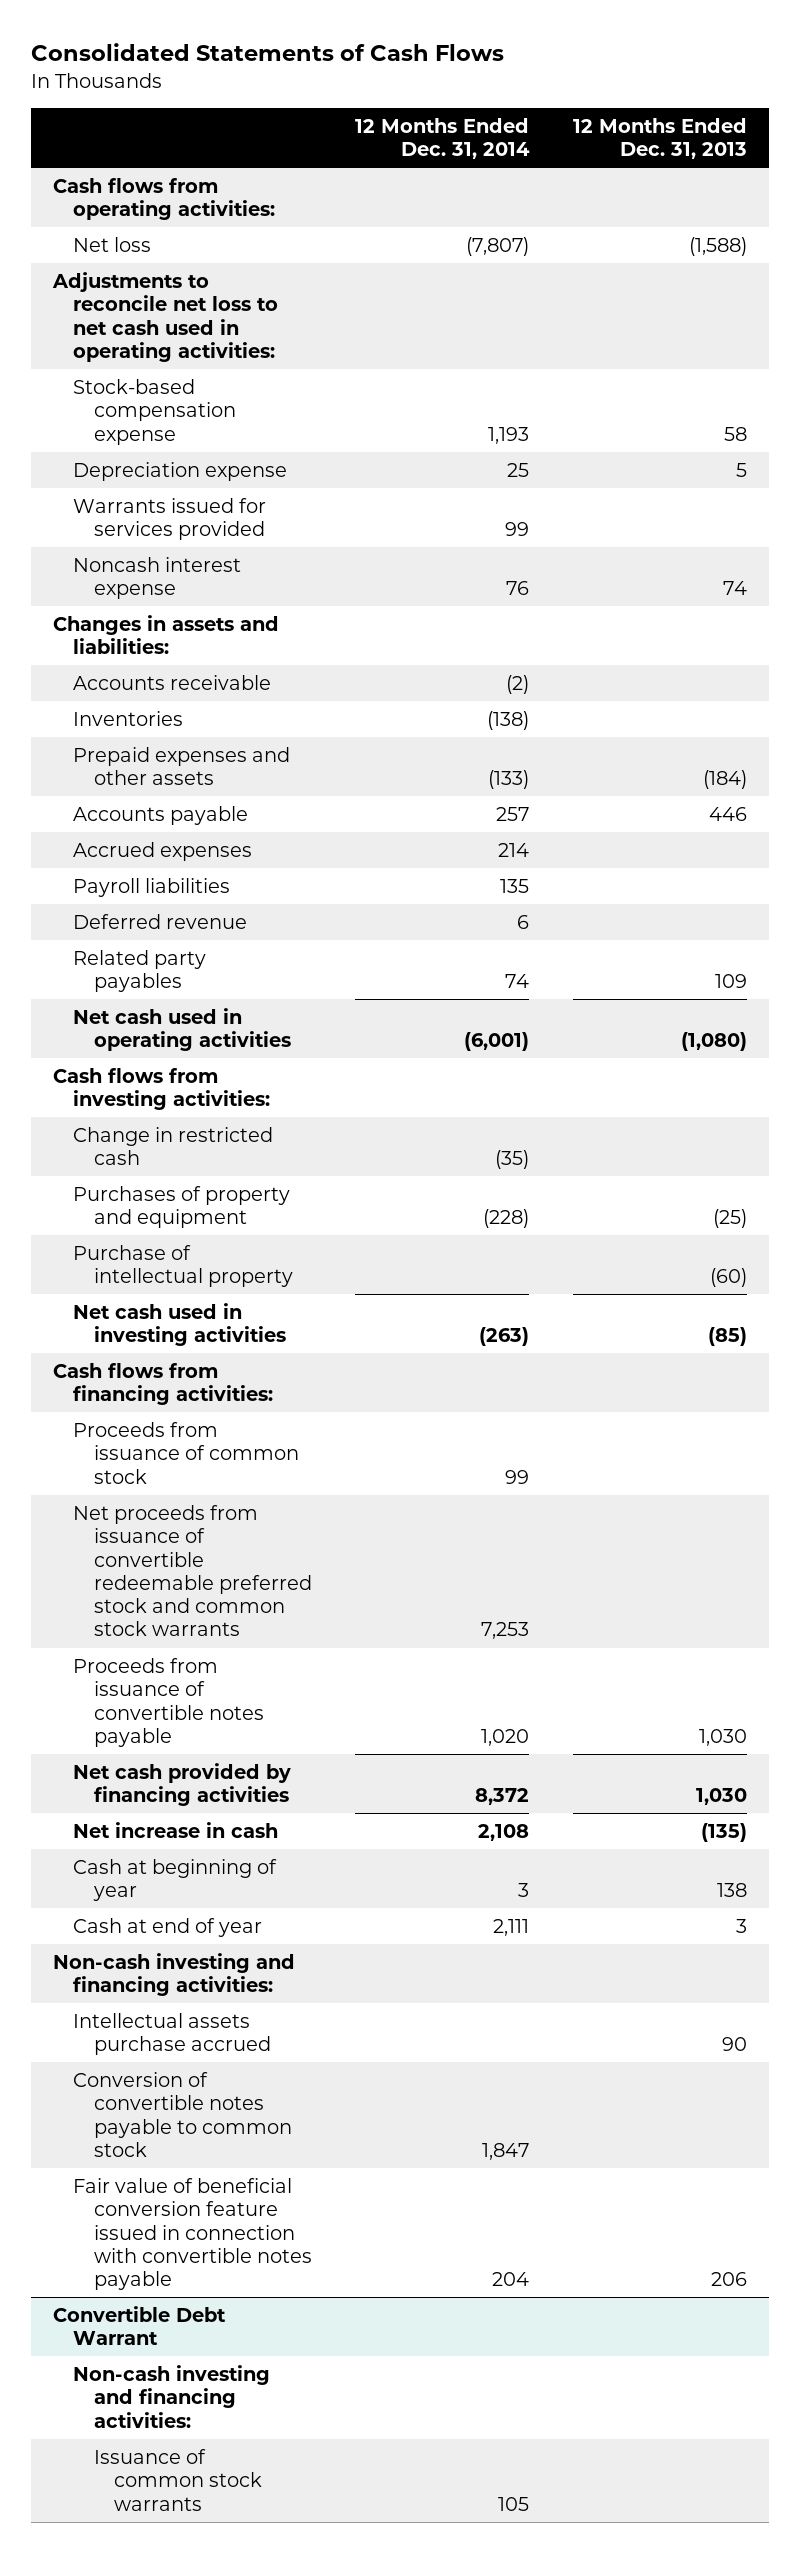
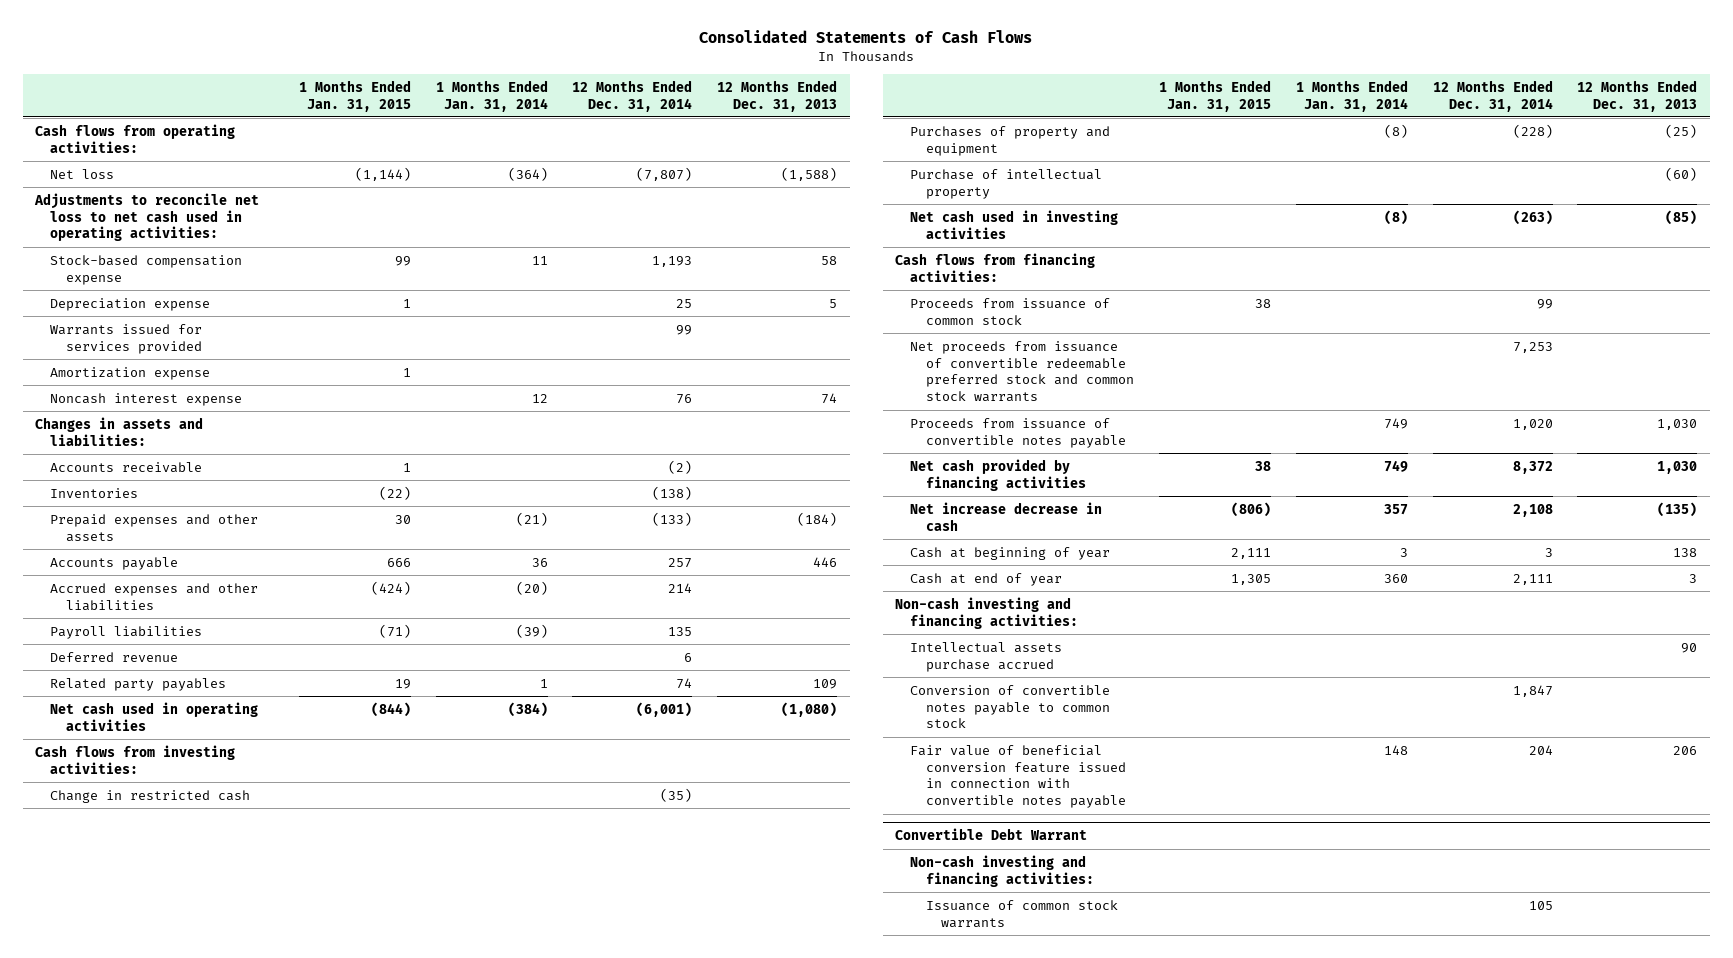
none -> [298,79,411,112] 1 Months Ended Jan. 31, 2015
none -> [435,79,548,112] 1 Months Ended Jan. 31, 2014
none -> [50,366,211,380] Amortization expense
[73,841,253,861] Accrued expenses -> [50,582,259,611] Accrued expenses and other liabilities
[73,1821,279,1838] Net increase in cash -> [910,501,1103,531] Net increase decrease in cash

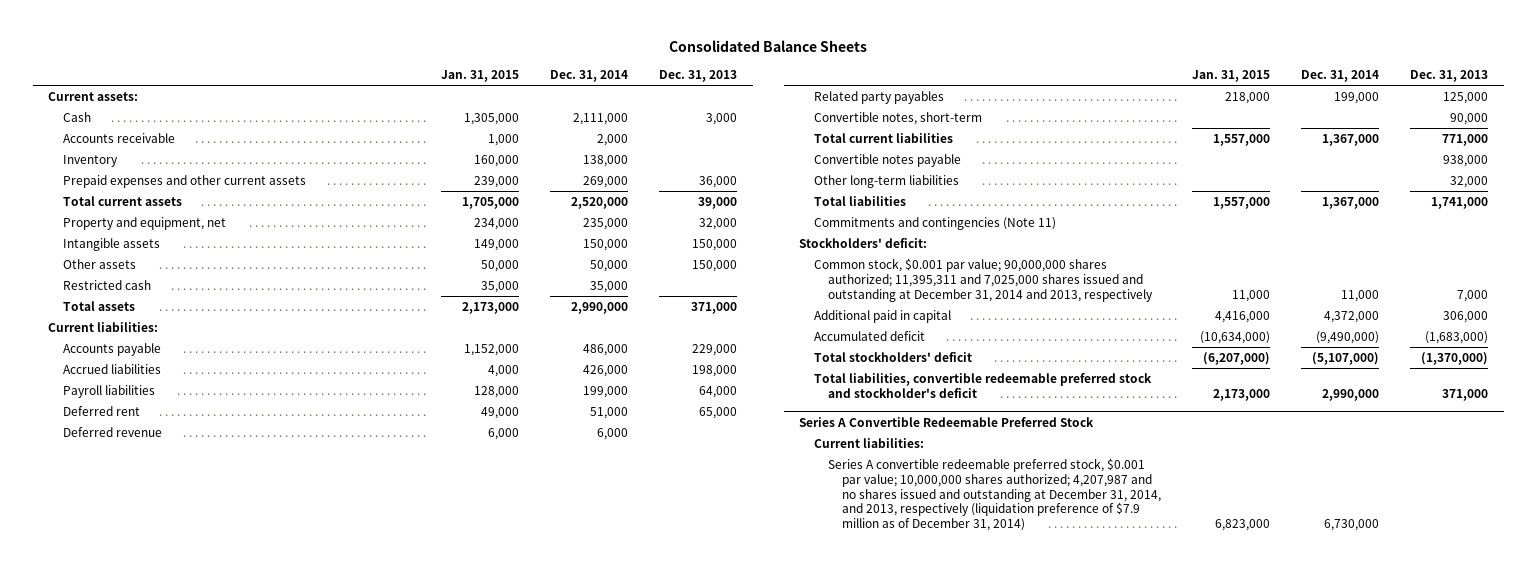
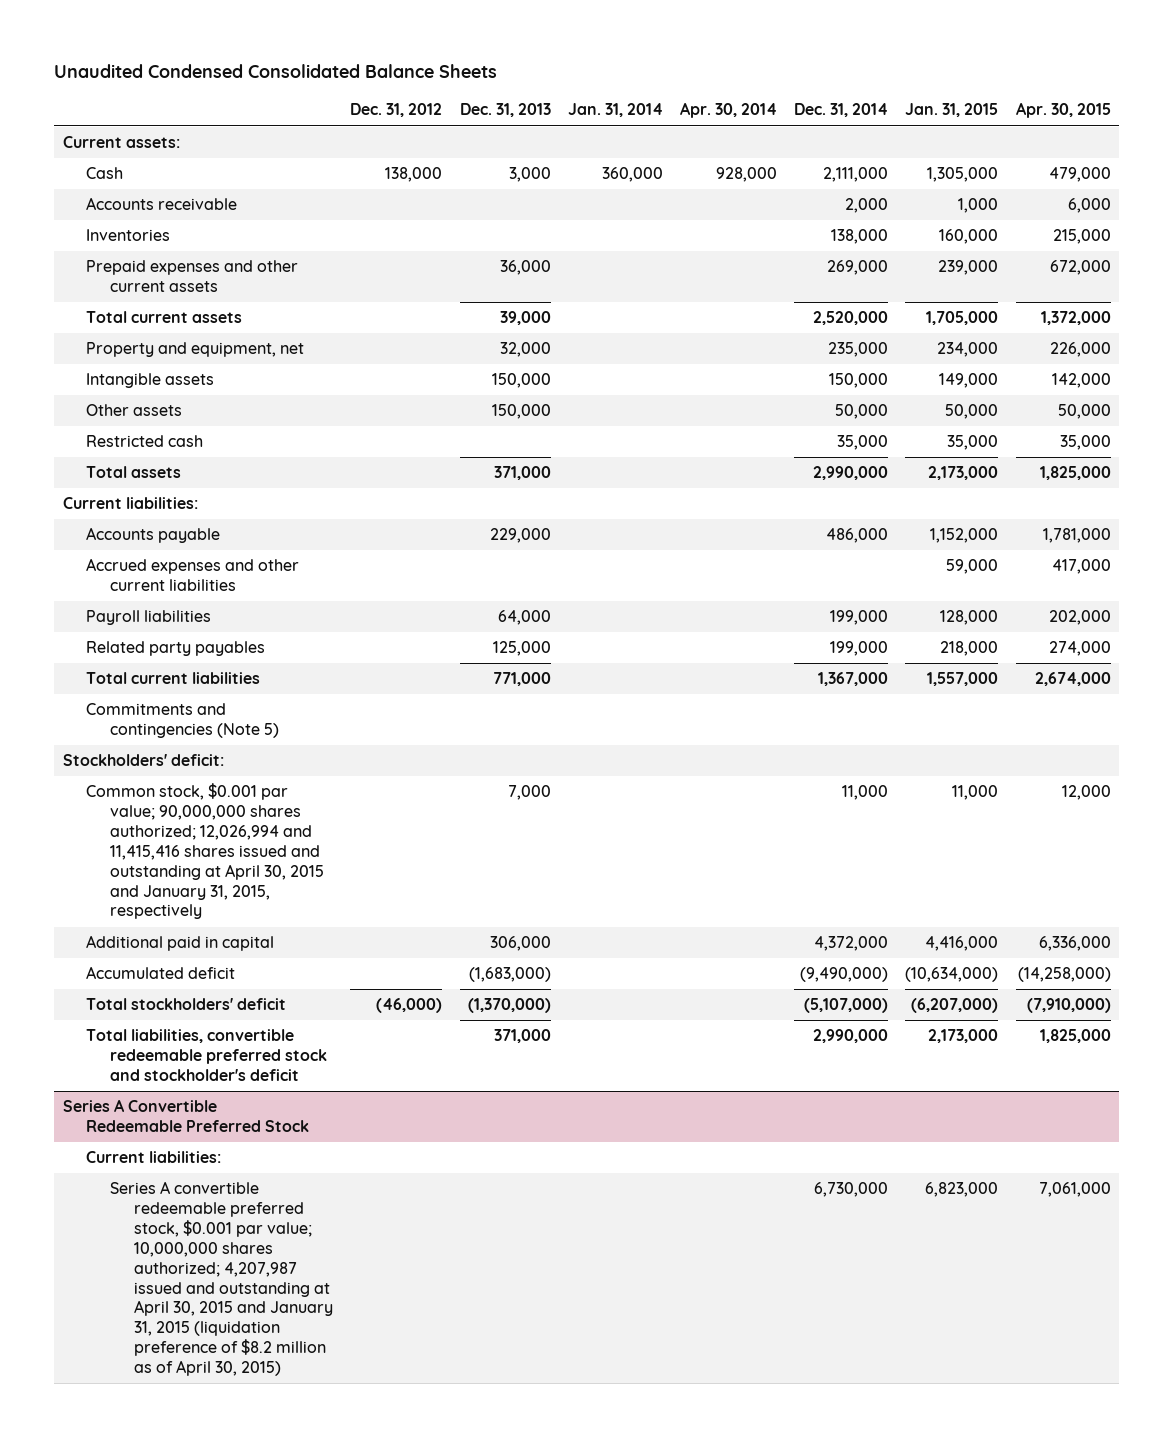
[669,39,868,52] Consolidated Balance Sheets -> [53,64,497,79] Unaudited Condensed Consolidated Balance Sheets
none -> [350,103,443,118] Dec. 31, 2012
none -> [567,103,663,118] Jan. 31, 2014
none -> [680,102,778,119] Apr. 30, 2014
none -> [1015,102,1111,119] Apr. 30, 2015
[62,155,118,168] Inventory -> [86,229,171,242] Inventories
[62,364,161,375] Accrued liabilities -> none
none -> [86,558,300,592] Accrued expenses and other current liabilities
[62,406,140,417] Deferred rent -> none
[62,427,162,438] Deferred revenue -> none
[813,112,982,126] Convertible notes, short-term -> none
[813,154,961,168] Convertible notes payable -> none
[813,175,959,189] Other long-term liabilities -> none
[813,196,906,207] Total liabilities -> none
[813,217,1056,231] Commitments and contingencies (Note 11) -> [86,703,280,739] Commitments and contingencies (Note 5)
[813,258,1153,302] Common stock, $0.001 par value; 90,000,000 shares authorized; 11,395,311 and 7,025,000 shares issued and outstanding at December 31, 2014 and 2013, respectively -> [86,783,325,920] Common stock, $0.001 par value; 90,000,000 shares authorized; 12,026,994 and 11,415,416 shares issued and outstanding at April 30, 2015 and January 31, 2015, respectively
[827,458,1162,532] Series A convertible redeemable preferred stock, $0.001 par value; 10,000,000 shares authorized; 4,207,987 and no shares issued and outstanding at December 31, 2014, and 2013, respectively (liquidation preference of $7.9 million as of December 31, 2014) -> [110,1181,334,1377] Series A convertible redeemable preferred stock, $0.001 par value; 10,000,000 shares authorized; 4,207,987 issued and outstanding at April 30, 2015 and January 31, 2015 (liquidation preference of $8.2 million as of April 30, 2015)

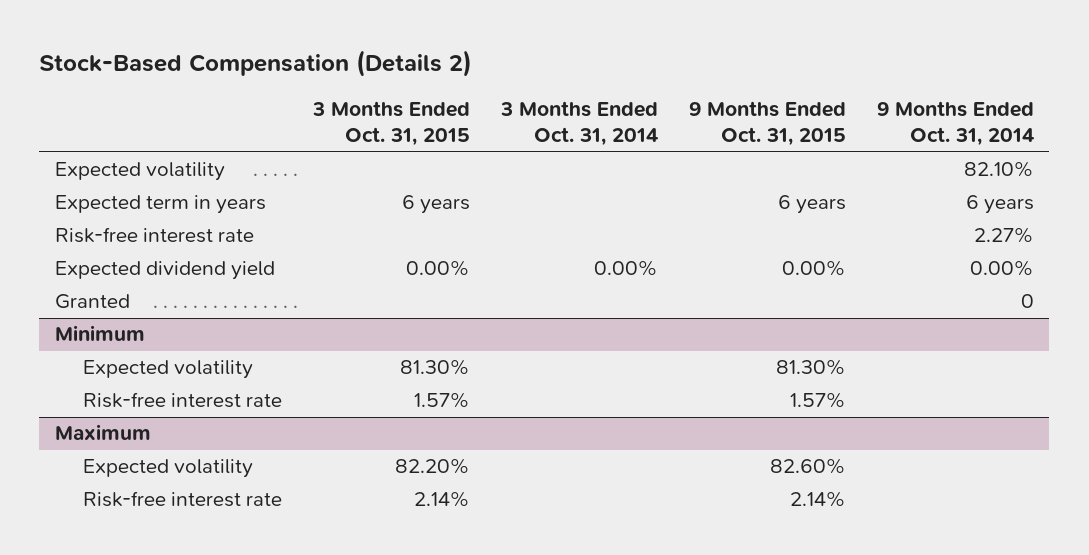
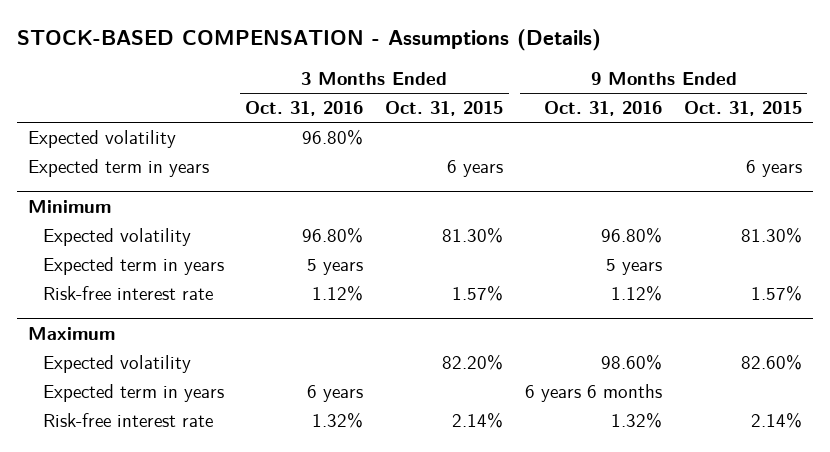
[39,50,473,78] Stock-Based Compensation (Details 2) -> [17,29,602,52] STOCK-BASED COMPENSATION - Assumptions (Details)
[500,100,659,147] 3 Months Ended Oct. 31, 2014 -> none
[876,100,1034,147] 9 Months Ended Oct. 31, 2014 -> none
none -> [245,101,364,117] Oct. 31, 2016
none -> [544,101,663,117] Oct. 31, 2016
[54,227,254,244] Risk-free interest rate -> none
[54,261,275,281] Expected dividend yield -> none
[54,294,130,310] Granted -> none
none -> [42,257,224,276] Expected term in years
none -> [42,384,224,403] Expected term in years

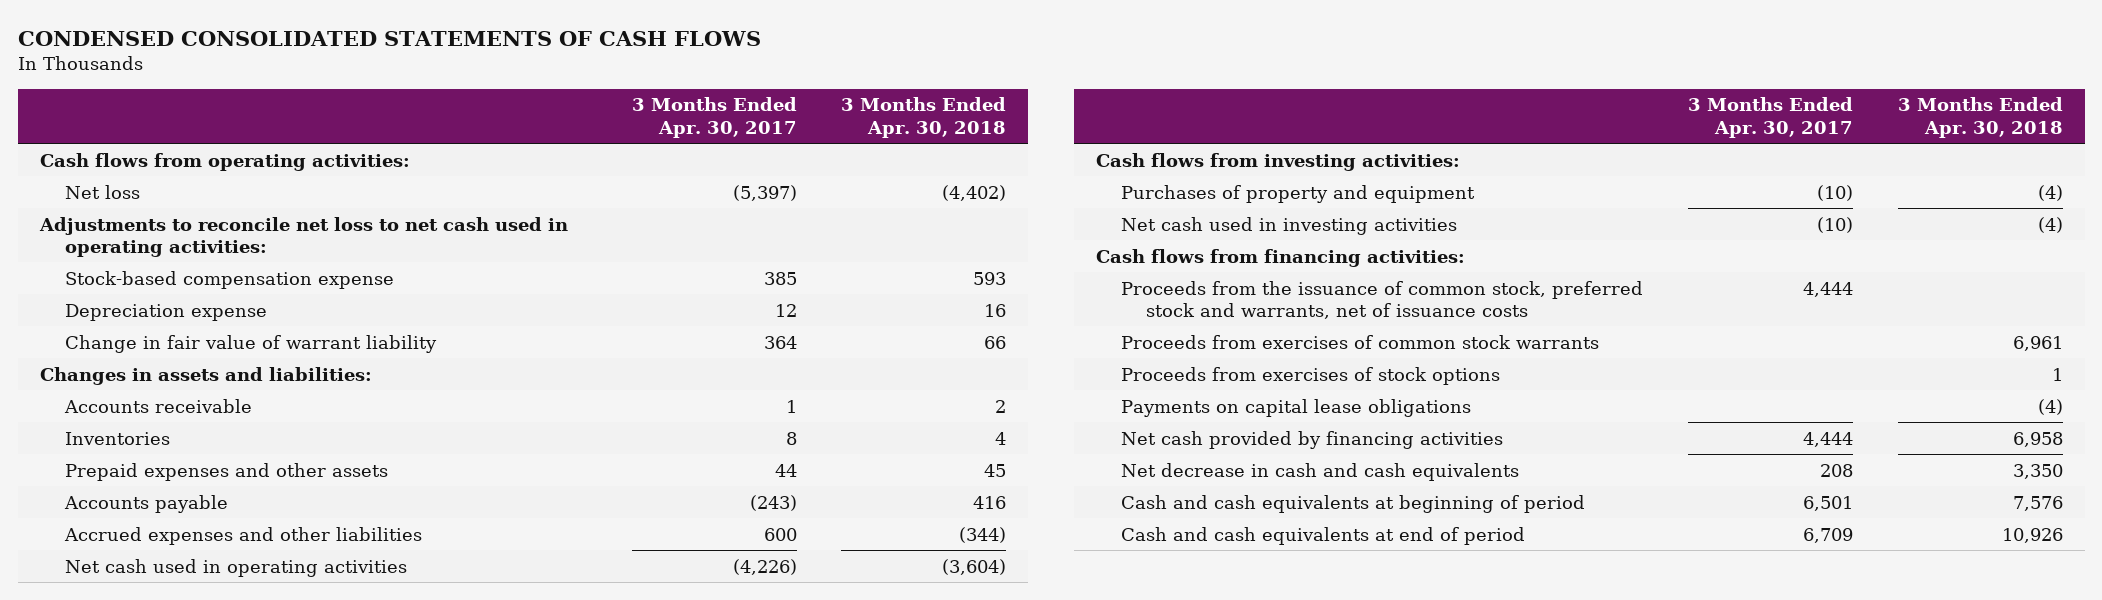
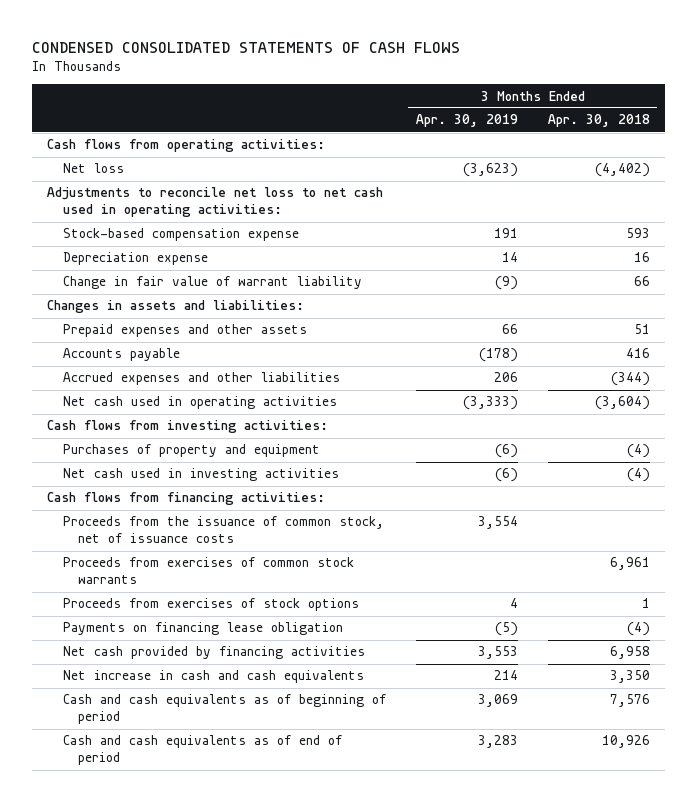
[631,97,797,138] 3 Months Ended Apr. 30, 2017 -> none
none -> [415,114,518,128] Apr. 30, 2019
[63,398,252,413] Accounts receivable -> none
[64,431,170,445] Inventories -> none
[984,463,1007,477] 45 -> [633,324,650,335] 51
[1121,280,1644,319] Proceeds from the issuance of common stock, preferred stock and warrants, net of issuance costs -> [62,516,384,544] Proceeds from the issuance of common stock, net of issuance costs
[1121,398,1472,417] Payments on capital lease obligations -> [62,622,343,636] Payments on financing lease obligation
[1121,462,1520,481] Net decrease in cash and cash equivalents -> [62,670,364,684] Net increase in cash and cash equivalents
[1121,494,1586,513] Cash and cash equivalents at beginning of period -> [62,694,386,725] Cash and cash equivalents as of beginning of period
[1121,526,1526,545] Cash and cash equivalents at end of period -> [62,735,342,766] Cash and cash equivalents as of end of period

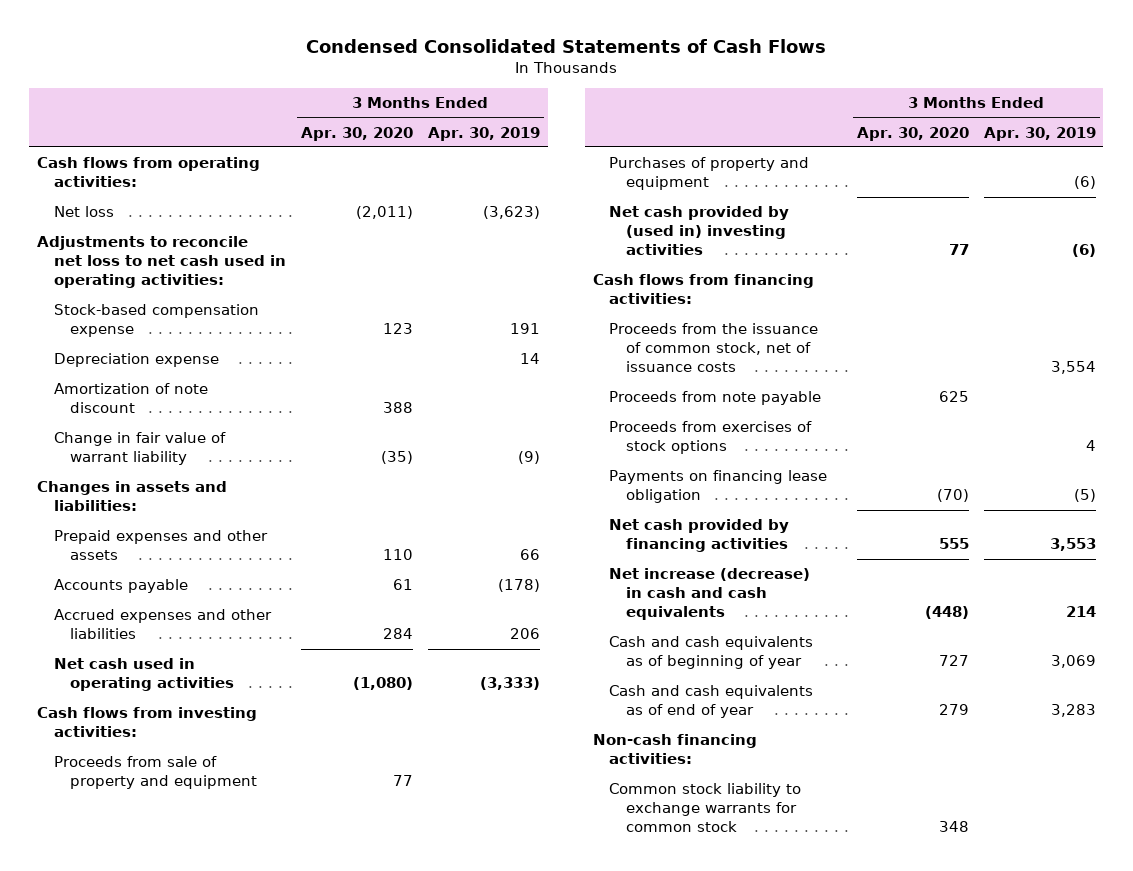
[32,41,461,53] CONDENSED CONSOLIDATED STATEMENTS OF CASH FLOWS -> [306,38,827,53] Condensed Consolidated Statements of Cash Flows
[547,114,650,128] Apr. 30, 2018 -> none
none -> [300,126,413,141] Apr. 30, 2020
none -> [53,383,208,414] Amortization of note discount
none -> [53,756,258,790] Proceeds from sale of property and equipment
[62,468,339,482] Net cash used in investing activities -> [609,206,790,256] Net cash provided by (used in) investing activities
[62,557,354,585] Proceeds from exercises of common stock warrants -> none
none -> [609,391,822,406] Proceeds from note payable
[62,670,364,684] Net increase in cash and cash equivalents -> [609,568,811,621] Net increase (decrease) in cash and cash equivalents
[62,694,386,725] Cash and cash equivalents as of beginning of period -> [609,636,814,670] Cash and cash equivalents as of beginning of year
[62,735,342,766] Cash and cash equivalents as of end of period -> [609,685,814,719] Cash and cash equivalents as of end of year
none -> [592,734,757,765] Non-cash financing activities:
none -> [609,783,802,833] Common stock liability to exchange warrants for common stock

